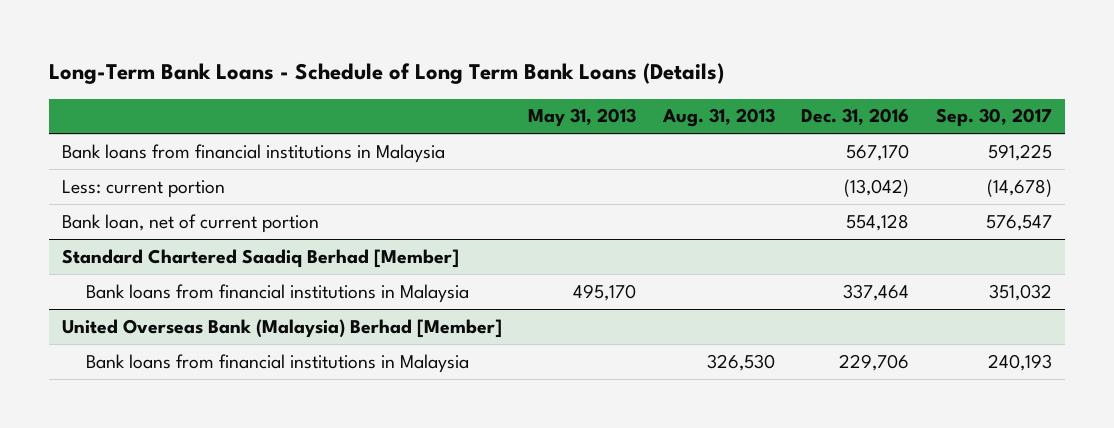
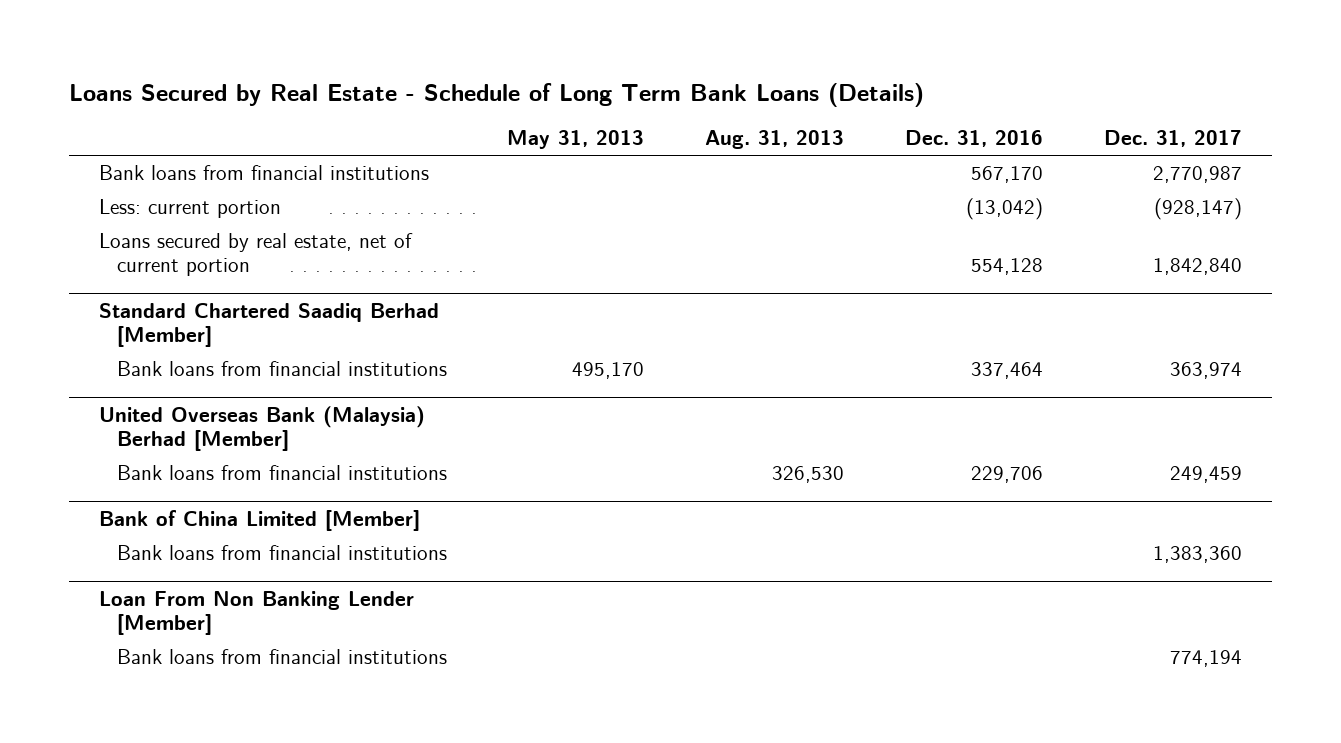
[48,63,724,85] Long-Term Bank Loans - Schedule of Long Term Bank Loans (Details) -> [68,82,924,107] Loans Secured by Real Estate - Schedule of Long Term Bank Loans (Details)
[935,108,1052,128] Sep. 30, 2017 -> none
none -> [1104,130,1243,148] Dec. 31, 2017
[61,143,445,163] Bank loans from financial institutions in Malaysia -> [99,165,430,181] Bank loans from financial institutions
[61,213,319,233] Bank loan, net of current portion -> [99,233,414,277] Loans secured by real estate, net of current portion
[86,283,470,303] Bank loans from financial institutions in Malaysia -> [116,361,447,377] Bank loans from financial institutions
[86,353,470,373] Bank loans from financial institutions in Malaysia -> [116,465,447,481] Bank loans from financial institutions
none -> [99,510,421,532] Bank of China Limited [Member]
none -> [116,545,447,561] Bank loans from financial institutions
none -> [99,591,415,635] Loan From Non Banking Lender [Member]
none -> [116,649,447,665] Bank loans from financial institutions

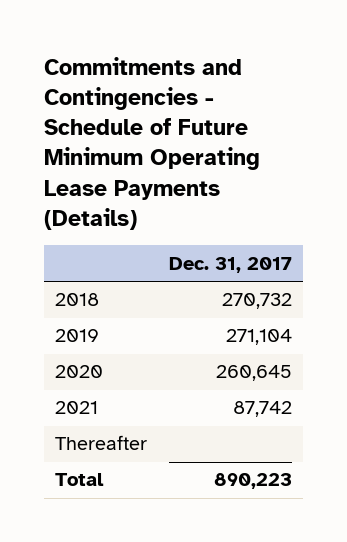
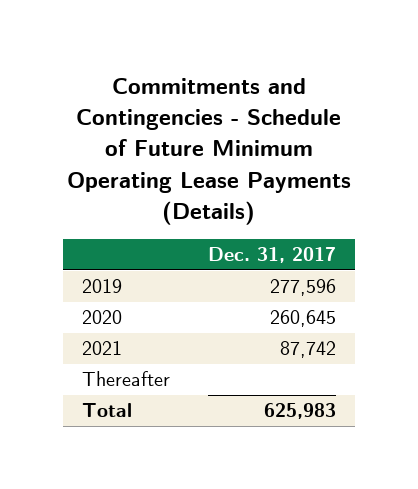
[55,293,100,307] 2018 -> none
[226,329,293,346] 271,104 -> [269,279,336,297] 277,596
[214,473,293,490] 890,223 -> [263,403,336,420] 625,983

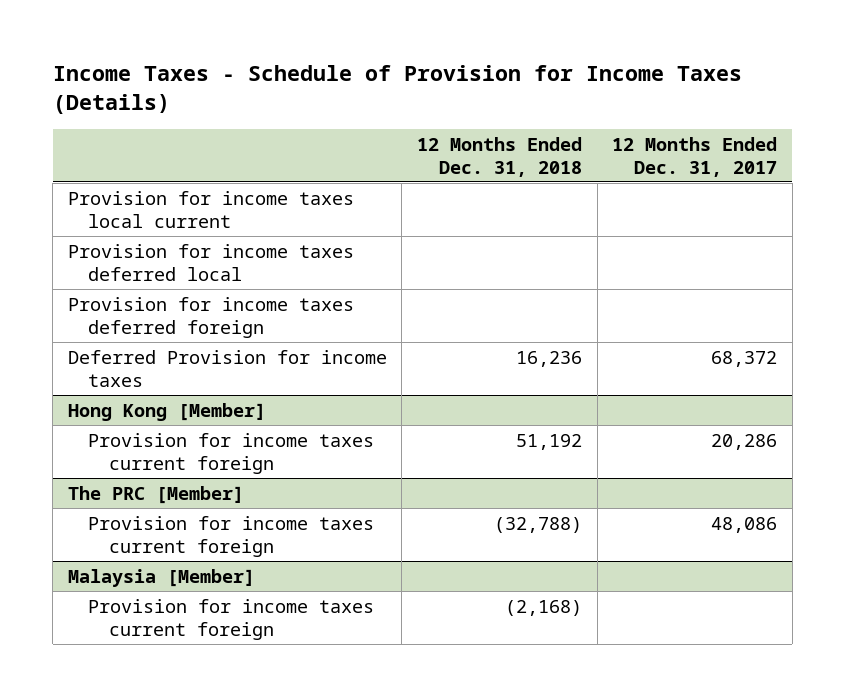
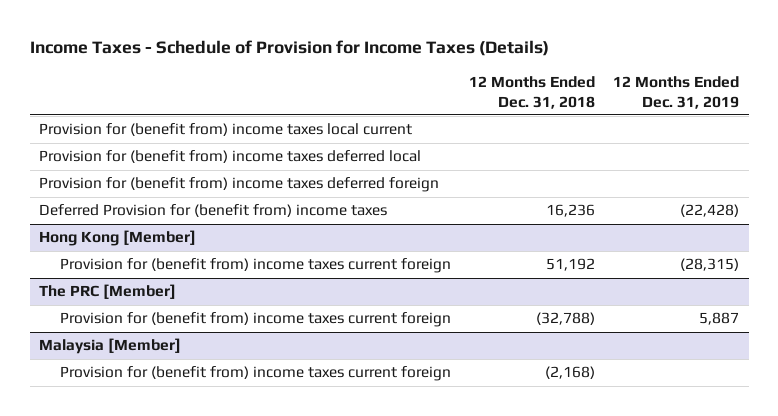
[612,136,778,177] 12 Months Ended Dec. 31, 2017 -> none
none -> [613,76,740,109] 12 Months Ended Dec. 31, 2019
[67,190,354,228] Provision for income taxes local current -> [38,123,412,137] Provision for (benefit from) income taxes local current
[67,243,354,281] Provision for income taxes deferred local -> [38,150,421,164] Provision for (benefit from) income taxes deferred local
[67,296,354,338] Provision for income taxes deferred foreign -> [38,177,439,193] Provision for (benefit from) income taxes deferred foreign
[67,349,387,387] Deferred Provision for income taxes -> [38,204,387,218] Deferred Provision for (benefit from) income taxes
[88,432,375,474] Provision for income taxes current foreign -> [59,258,451,274] Provision for (benefit from) income taxes current foreign
[88,515,375,557] Provision for income taxes current foreign -> [59,312,451,328] Provision for (benefit from) income taxes current foreign
[88,598,375,640] Provision for income taxes current foreign -> [59,366,451,382] Provision for (benefit from) income taxes current foreign

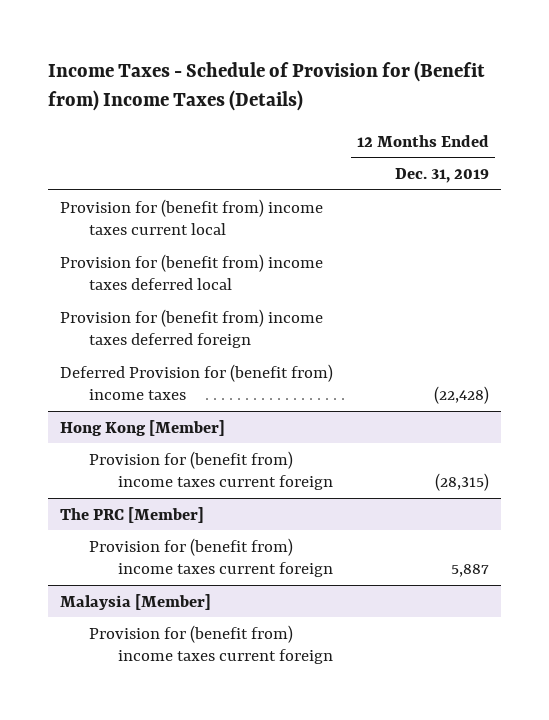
[29,40,549,57] Income Taxes - Schedule of Provision for Income Taxes (Details) -> [48,61,486,112] Income Taxes - Schedule of Provision for (Benefit from) Income Taxes (Details)
[469,76,596,109] 12 Months Ended Dec. 31, 2018 -> none
[38,123,412,137] Provision for (benefit from) income taxes local current -> [60,198,324,236] Provision for (benefit from) income taxes current local

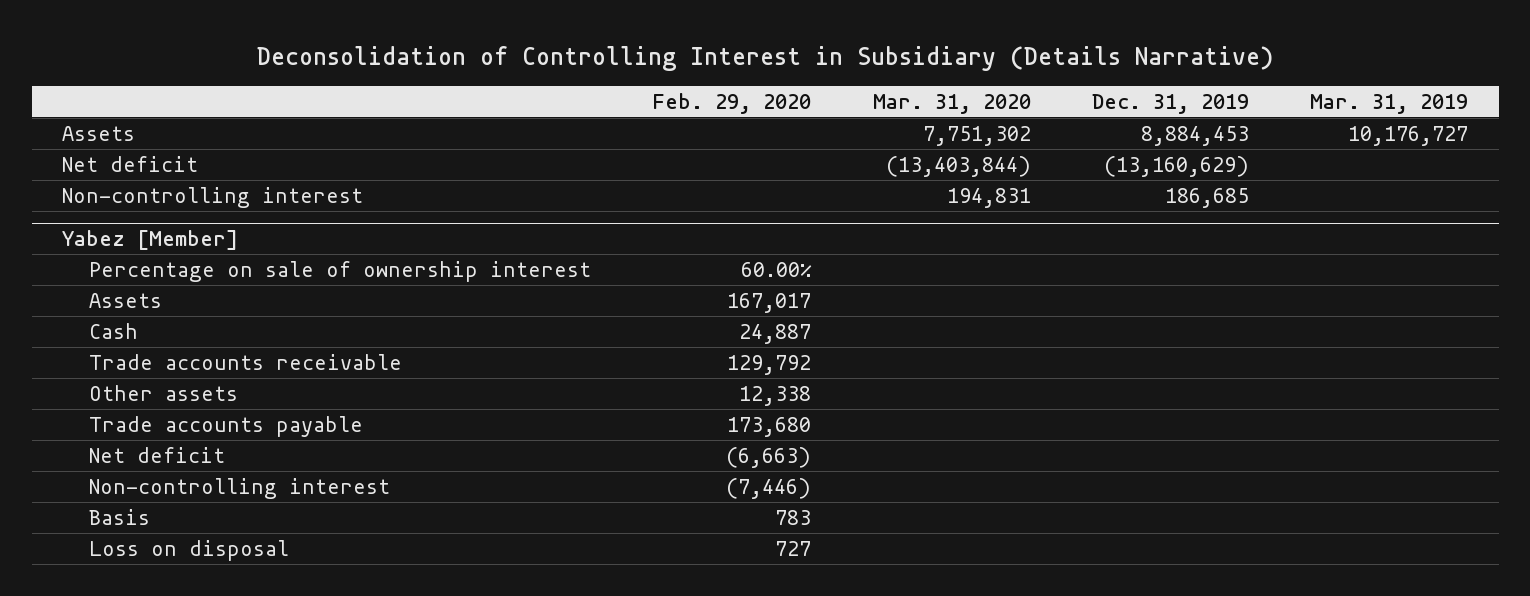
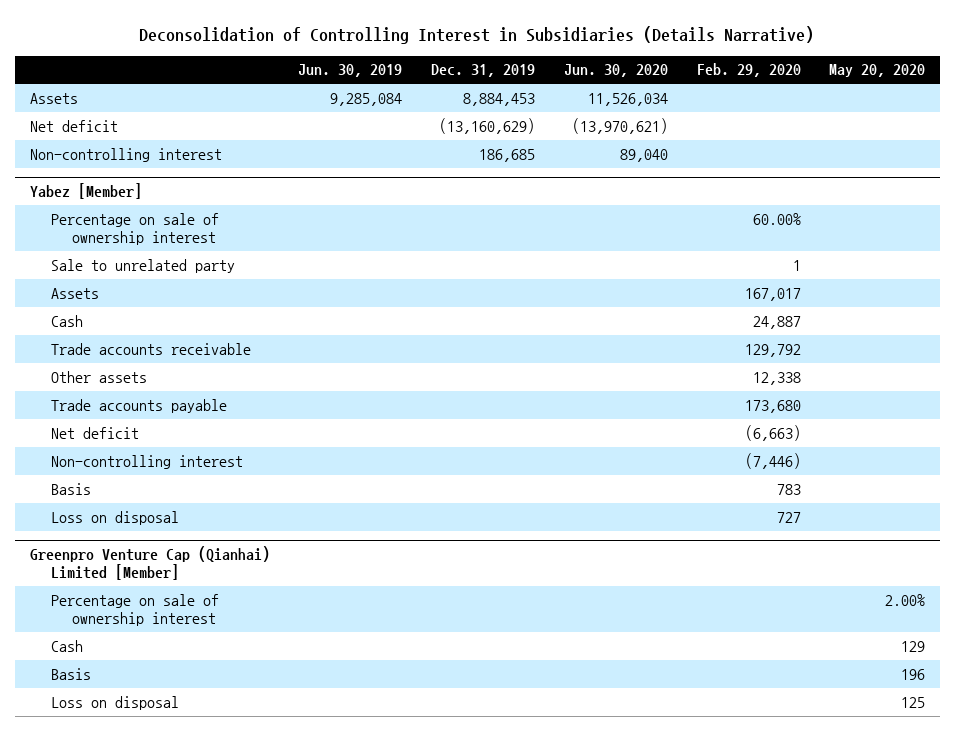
[257,45,1274,71] Deconsolidation of Controlling Interest in Subsidiary (Details Narrative) -> [139,25,815,44] Deconsolidation of Controlling Interest in Subsidiaries (Details Narrative)
[872,93,1031,114] Mar. 31, 2020 -> none
[1309,93,1468,114] Mar. 31, 2019 -> none
none -> [298,64,403,78] Jun. 30, 2019
none -> [563,64,668,78] Jun. 30, 2020
none -> [829,64,926,78] May 20, 2020
none -> [51,258,236,273] Sale to unrelated party
none -> [29,545,270,581] Greenpro Venture Cap (Qianhai) Limited [Member]
none -> [51,593,220,627] Percentage on sale of ownership interest
none -> [51,639,84,652] Cash
none -> [51,667,92,680] Basis
none -> [51,695,180,710] Loss on disposal

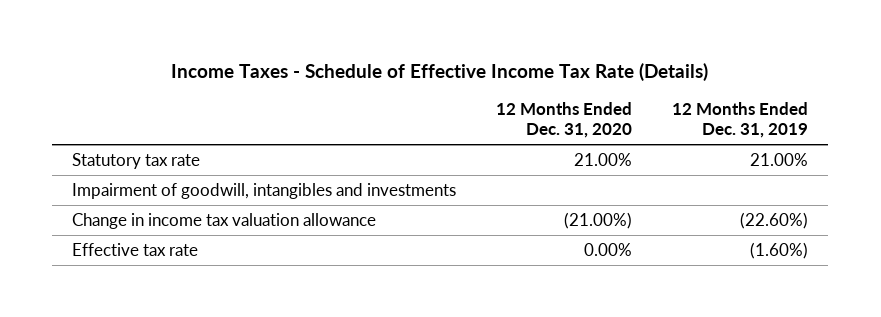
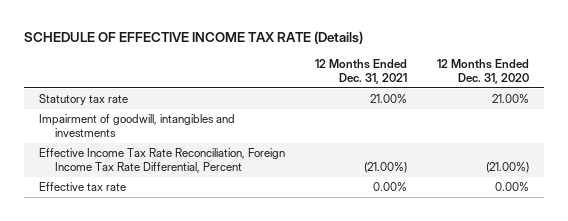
[171,62,709,81] Income Taxes - Schedule of Effective Income Tax Rate (Details) -> [24,31,364,45] SCHEDULE OF EFFECTIVE INCOME TAX RATE (Details)
[672,102,809,139] 12 Months Ended Dec. 31, 2019 -> none
none -> [314,59,407,85] 12 Months Ended Dec. 31, 2021
[72,212,377,229] Change in income tax valuation allowance -> [39,148,286,173] Effective Income Tax Rate Reconciliation, Foreign Income Tax Rate Differential, Percent

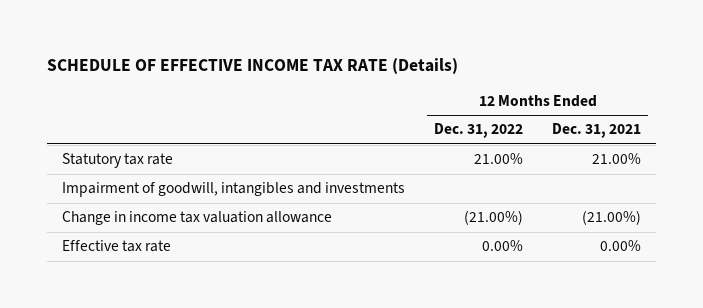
[436,59,529,85] 12 Months Ended Dec. 31, 2020 -> none
none -> [433,123,523,139] Dec. 31, 2022
[39,148,286,173] Effective Income Tax Rate Reconciliation, Foreign Income Tax Rate Differential, Percent -> [61,211,332,226] Change in income tax valuation allowance

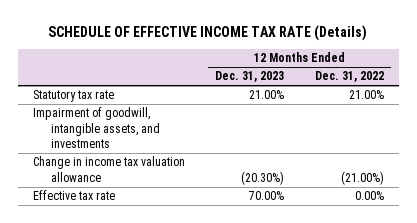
[552,123,642,139] Dec. 31, 2021 -> none
none -> [215,71,285,83] Dec. 31, 2023
[61,182,405,198] Impairment of goodwill, intangibles and investments -> [33,107,160,148] Impairment of goodwill, intangible assets, and investments

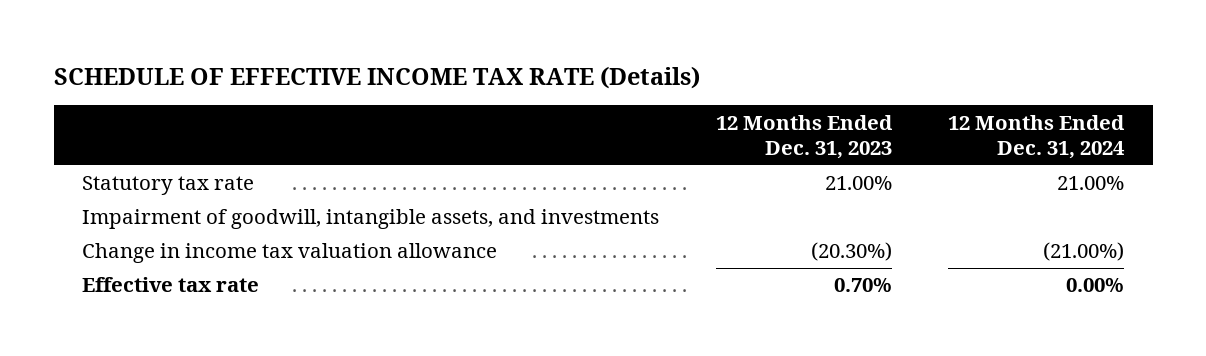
[314,71,384,83] Dec. 31, 2022 -> none
none -> [948,114,1126,160] 12 Months Ended Dec. 31, 2024
[249,191,285,201] 70.00% -> [833,278,892,293] 0.70%

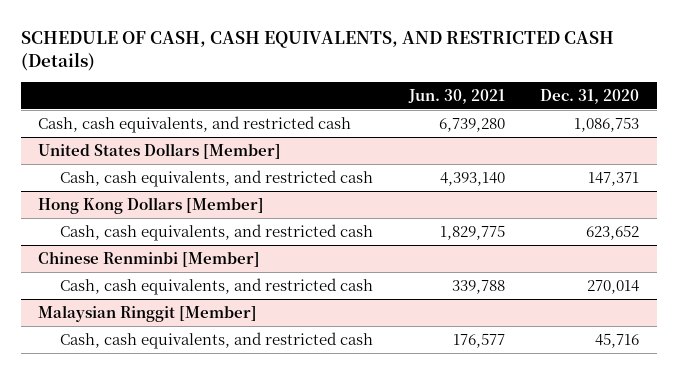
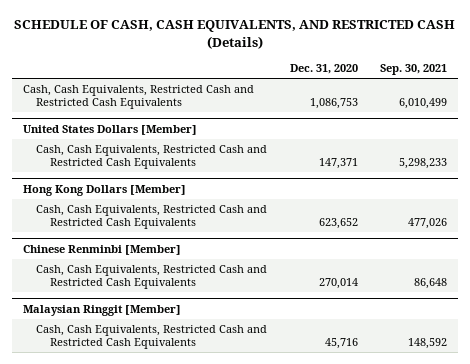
[407,88,505,104] Jun. 30, 2021 -> none
none -> [379,64,447,76] Sep. 30, 2021
[38,115,352,133] Cash, cash equivalents, and restricted cash -> [23,85,255,110] Cash, Cash Equivalents, Restricted Cash and Restricted Cash Equivalents
[60,169,374,187] Cash, cash equivalents, and restricted cash -> [36,145,268,170] Cash, Cash Equivalents, Restricted Cash and Restricted Cash Equivalents
[60,223,374,241] Cash, cash equivalents, and restricted cash -> [36,205,268,230] Cash, Cash Equivalents, Restricted Cash and Restricted Cash Equivalents
[60,277,374,295] Cash, cash equivalents, and restricted cash -> [36,265,268,290] Cash, Cash Equivalents, Restricted Cash and Restricted Cash Equivalents
[60,331,374,349] Cash, cash equivalents, and restricted cash -> [36,325,268,350] Cash, Cash Equivalents, Restricted Cash and Restricted Cash Equivalents

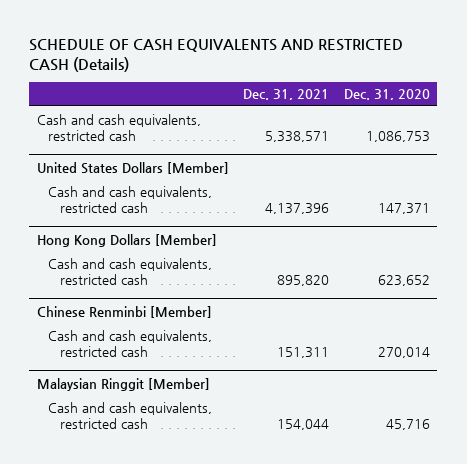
[14,20,456,49] SCHEDULE OF CASH, CASH EQUIVALENTS, AND RESTRICTED CASH (Details) -> [29,38,404,72] SCHEDULE OF CASH EQUIVALENTS AND RESTRICTED CASH (Details)
[379,64,447,76] Sep. 30, 2021 -> none
none -> [243,89,330,101] Dec. 31, 2021
[23,85,255,110] Cash, Cash Equivalents, Restricted Cash and Restricted Cash Equivalents -> [36,113,201,141] Cash and cash equivalents, restricted cash
[36,145,268,170] Cash, Cash Equivalents, Restricted Cash and Restricted Cash Equivalents -> [48,185,213,213] Cash and cash equivalents, restricted cash
[36,205,268,230] Cash, Cash Equivalents, Restricted Cash and Restricted Cash Equivalents -> [48,257,213,285] Cash and cash equivalents, restricted cash
[36,265,268,290] Cash, Cash Equivalents, Restricted Cash and Restricted Cash Equivalents -> [48,329,213,357] Cash and cash equivalents, restricted cash
[36,325,268,350] Cash, Cash Equivalents, Restricted Cash and Restricted Cash Equivalents -> [48,401,213,429] Cash and cash equivalents, restricted cash

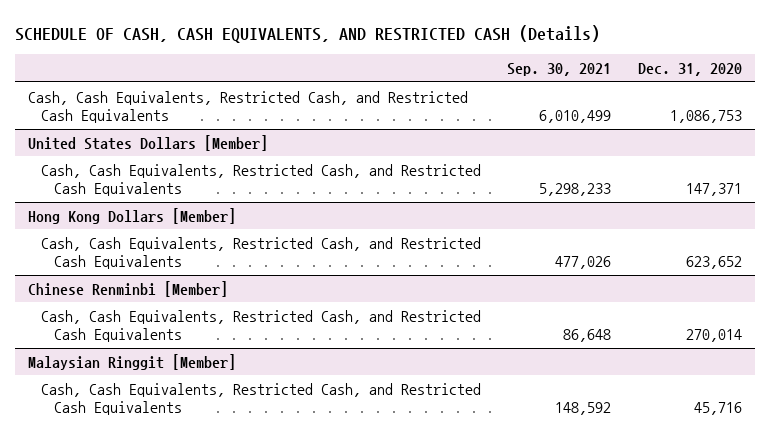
[29,38,404,72] SCHEDULE OF CASH EQUIVALENTS AND RESTRICTED CASH (Details) -> [14,24,600,43] SCHEDULE OF CASH, CASH EQUIVALENTS, AND RESTRICTED CASH (Details)
[243,89,330,101] Dec. 31, 2021 -> none
none -> [507,63,612,77] Sep. 30, 2021
[36,113,201,141] Cash and cash equivalents, restricted cash -> [28,90,469,124] Cash, Cash Equivalents, Restricted Cash, and Restricted Cash Equivalents
[48,185,213,213] Cash and cash equivalents, restricted cash -> [40,163,481,197] Cash, Cash Equivalents, Restricted Cash, and Restricted Cash Equivalents
[48,257,213,285] Cash and cash equivalents, restricted cash -> [40,236,481,270] Cash, Cash Equivalents, Restricted Cash, and Restricted Cash Equivalents
[48,329,213,357] Cash and cash equivalents, restricted cash -> [40,309,481,343] Cash, Cash Equivalents, Restricted Cash, and Restricted Cash Equivalents
[48,401,213,429] Cash and cash equivalents, restricted cash -> [40,382,481,416] Cash, Cash Equivalents, Restricted Cash, and Restricted Cash Equivalents

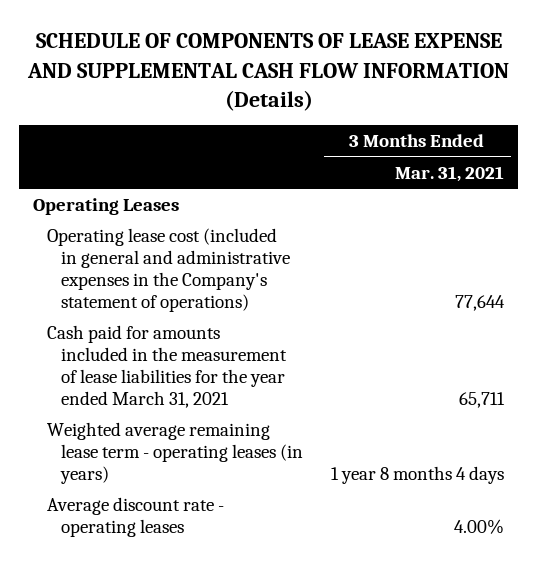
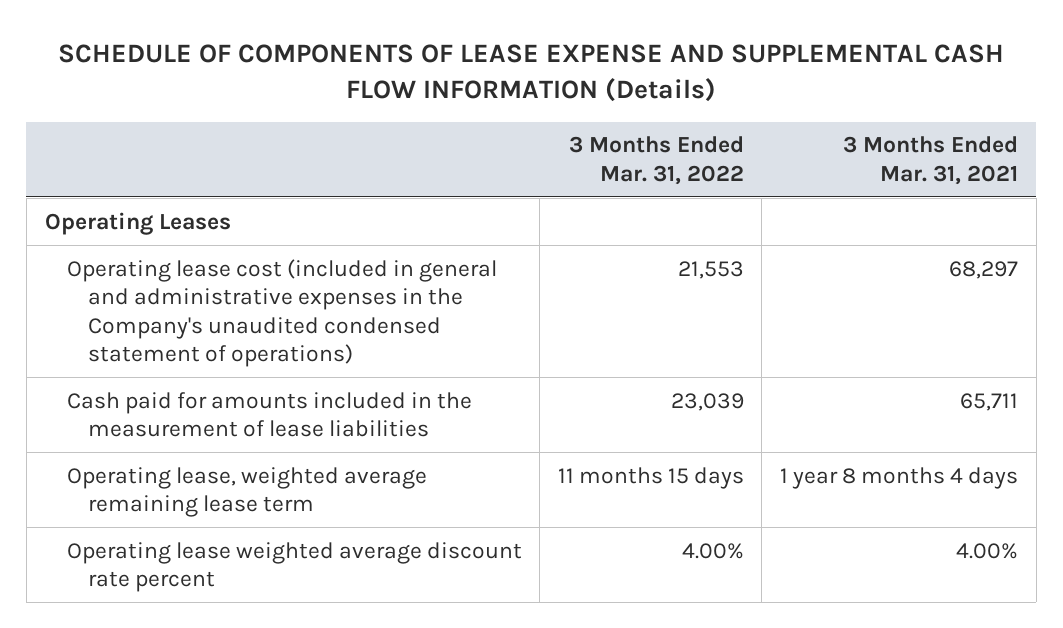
none -> [568,136,744,185] 3 Months Ended Mar. 31, 2022
[47,228,291,312] Operating lease cost (included in general and administrative expenses in the Company's statement of operations) -> [66,258,497,368] Operating lease cost (included in general and administrative expenses in the Company's unaudited condensed statement of operations)
[454,294,505,311] 77,644 -> [949,260,1019,279] 68,297
[47,325,288,408] Cash paid for amounts included in the measurement of lease liabilities for the year ended March 31, 2021 -> [66,391,472,438] Cash paid for amounts included in the measurement of lease liabilities
[47,422,304,484] Weighted average remaining lease term - operating leases (in years) -> [66,466,427,518] Operating lease, weighted average remaining lease term
[47,497,225,538] Average discount rate - operating leases -> [66,541,522,593] Operating lease weighted average discount rate percent

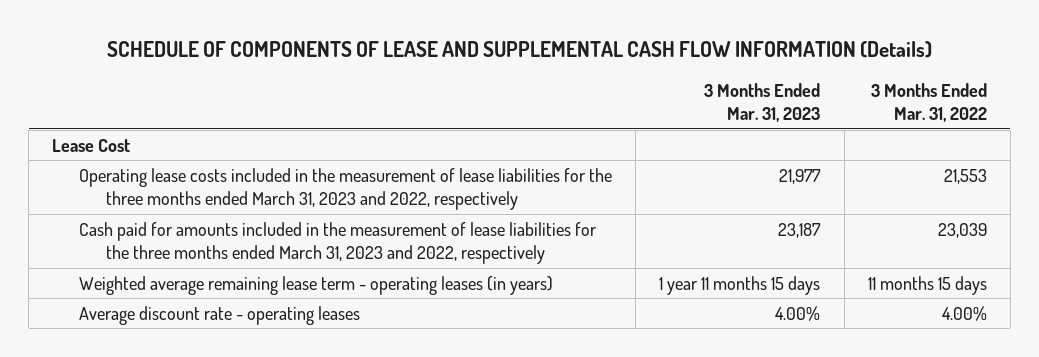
[58,44,1005,103] SCHEDULE OF COMPONENTS OF LEASE EXPENSE AND SUPPLEMENTAL CASH FLOW INFORMATION (Details) -> [107,40,933,58] SCHEDULE OF COMPONENTS OF LEASE AND SUPPLEMENTAL CASH FLOW INFORMATION (Details)
[843,136,1019,185] 3 Months Ended Mar. 31, 2021 -> none
none -> [704,82,821,123] 3 Months Ended Mar. 31, 2023
[44,211,231,235] Operating Leases -> none
none -> [52,138,131,152] Lease Cost
[66,258,497,368] Operating lease cost (included in general and administrative expenses in the Company's unaudited condensed statement of operations) -> [79,167,613,211] Operating lease costs included in the measurement of lease liabilities for the three months ended March 31, 2023 and 2022, respectively
[66,391,472,438] Cash paid for amounts included in the measurement of lease liabilities -> [79,221,598,265] Cash paid for amounts included in the measurement of lease liabilities for the three months ended March 31, 2023 and 2022, respectively
[66,466,427,518] Operating lease, weighted average remaining lease term -> [79,275,554,295] Weighted average remaining lease term - operating leases (in years)
[66,541,522,593] Operating lease weighted average discount rate percent -> [79,305,361,325] Average discount rate - operating leases

